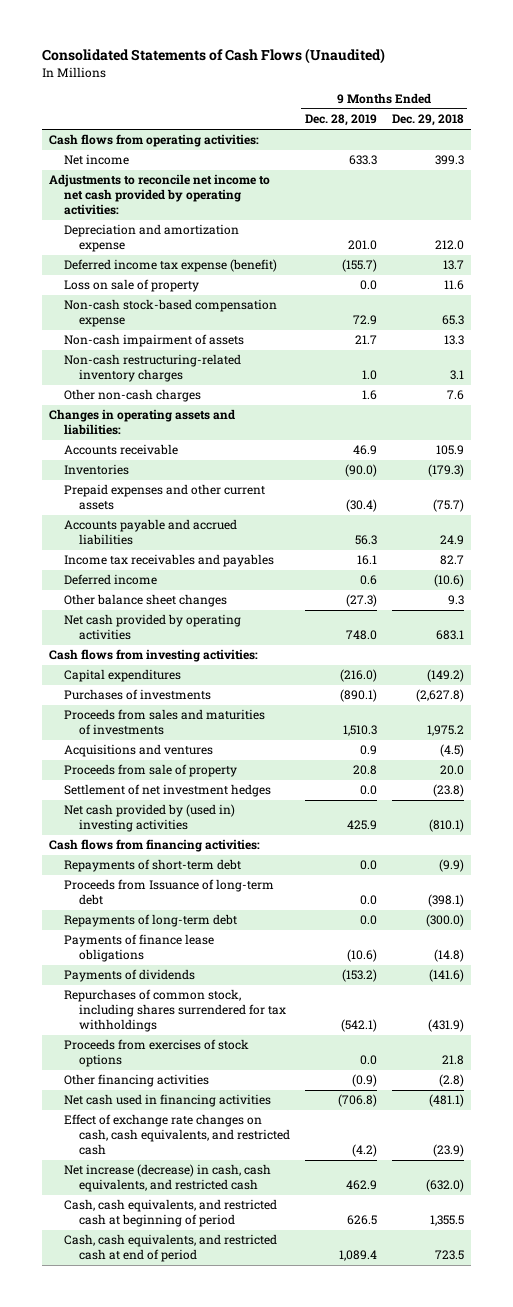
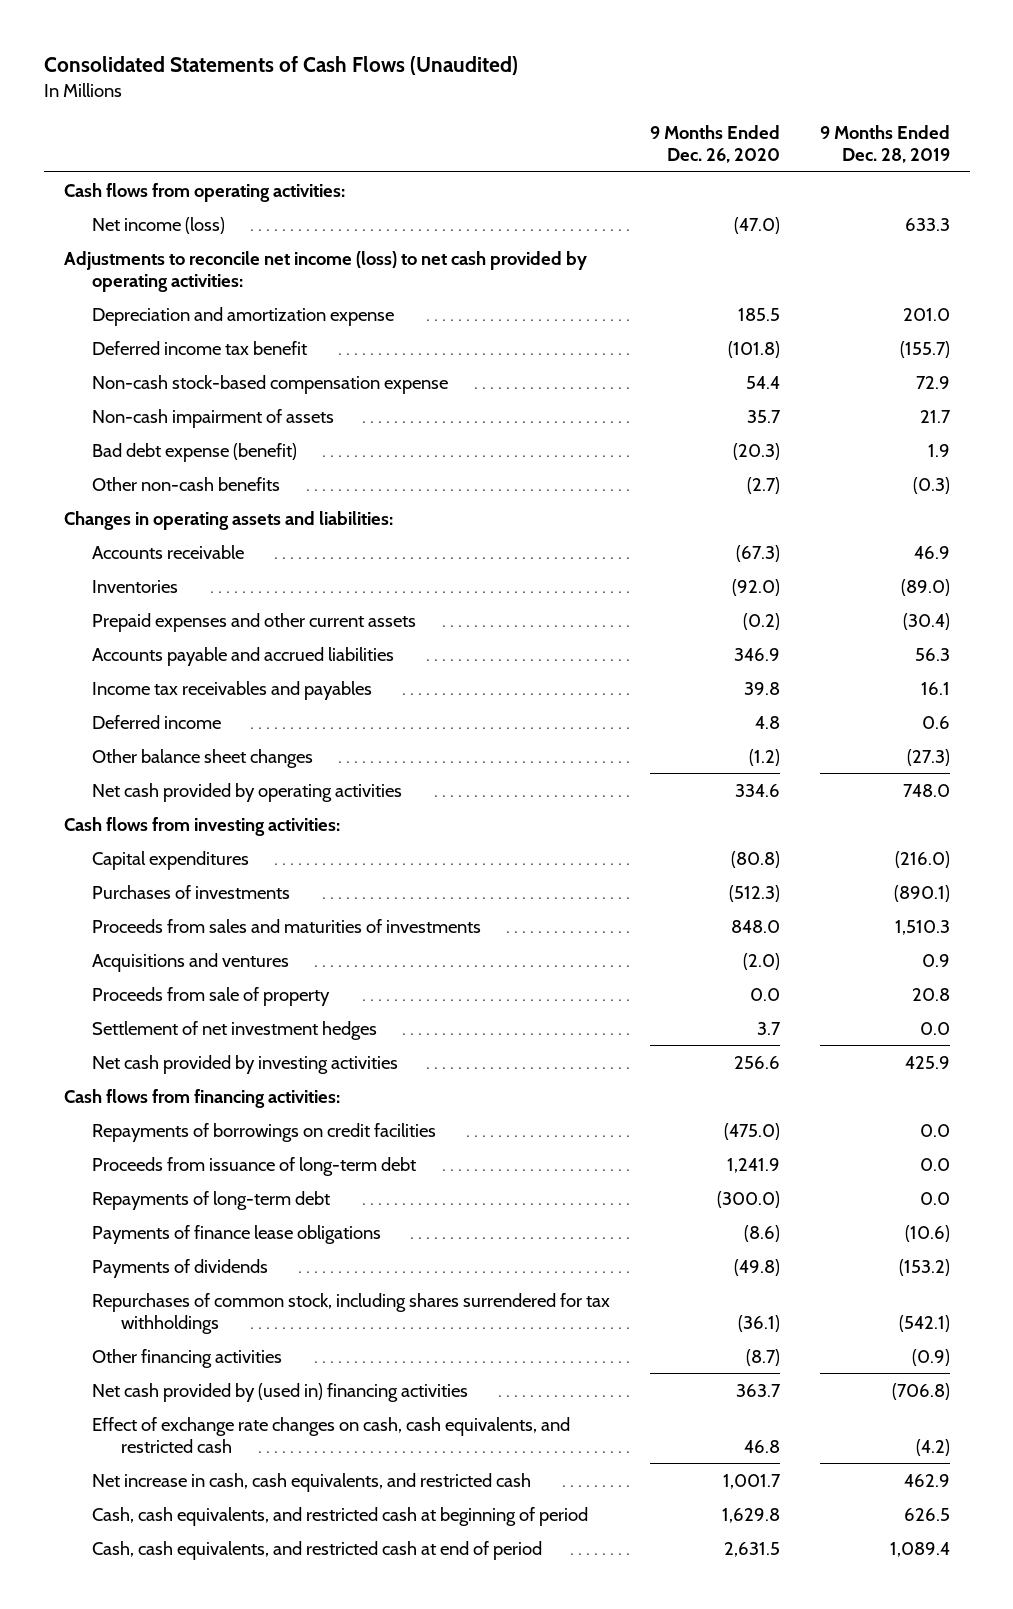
[391,114,464,127] Dec. 29, 2018 -> none
none -> [649,124,780,163] 9 Months Ended Dec. 26, 2020
[63,154,129,166] Net income -> [92,216,226,234] Net income (loss)
[49,174,271,215] Adjustments to reconcile net income to net cash provided by operating activities: -> [63,250,587,292] Adjustments to reconcile net income (loss) to net cash provided by operating activities:
[63,279,199,293] Loss on sale of property -> none
[63,259,277,273] Deferred income tax expense (benefit) -> [92,340,308,355] Deferred income tax benefit
[63,354,241,383] Non-cash restructuring-related inventory charges -> none
none -> [92,442,298,462] Bad debt expense (benefit)
[63,389,201,403] Other non-cash charges -> [92,476,281,491] Other non-cash benefits
[361,390,377,401] 1.6 -> [912,476,950,494] (0.3)
[344,464,377,478] (90.0) -> [900,578,950,596] (89.0)
[63,804,235,833] Net cash provided by (used in) investing activities -> [92,1054,399,1074] Net cash provided by investing activities
[63,859,241,873] Repayments of short-term debt -> [92,1122,437,1142] Repayments of borrowings on credit facilities
[63,879,274,906] Proceeds from Issuance of long-term debt -> [92,1156,417,1176] Proceeds from issuance of long-term debt
[63,1039,249,1068] Proceeds from exercises of stock options -> none
[63,1094,271,1108] Net cash used in financing activities -> [92,1382,469,1402] Net cash provided by (used in) financing activities
[63,1164,271,1193] Net increase (decrease) in cash, cash equivalents, and restricted cash -> [92,1472,532,1492] Net increase in cash, cash equivalents, and restricted cash

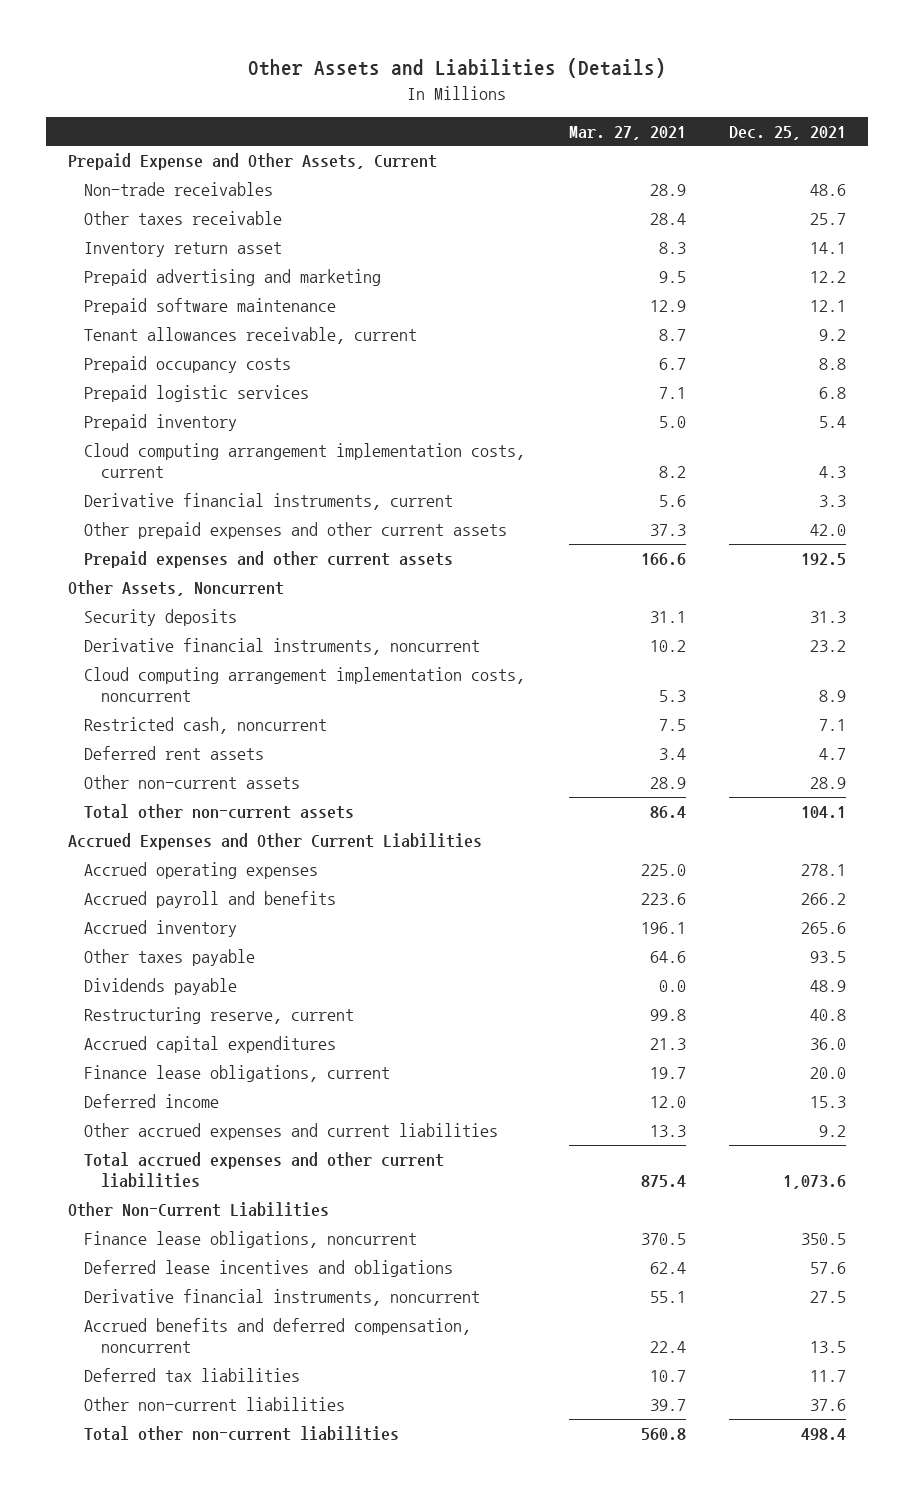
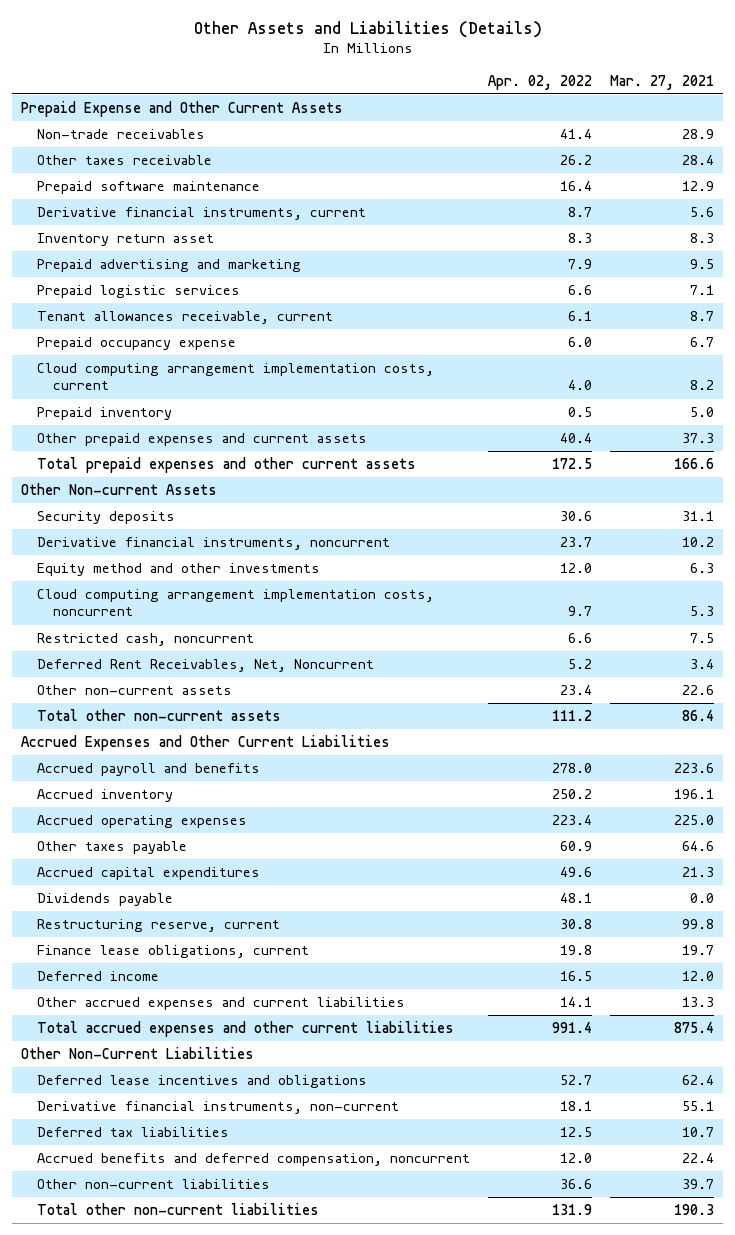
[729,125,847,140] Dec. 25, 2021 -> none
none -> [488,74,593,90] Apr. 02, 2022
[67,153,437,171] Prepaid Expense and Other Assets, Current -> [20,101,343,118] Prepaid Expense and Other Current Assets
[84,298,337,316] Prepaid software maintenance -> [36,181,260,195] Prepaid software maintenance
[84,493,454,511] Derivative financial instruments, current -> [36,207,366,221] Derivative financial instruments, current
[84,356,292,374] Prepaid occupancy costs -> none
[84,327,418,345] Tenant allowances receivable, current -> [36,311,333,325] Tenant allowances receivable, current
none -> [36,337,236,351] Prepaid occupancy expense
[84,414,238,432] Prepaid inventory -> [36,407,172,421] Prepaid inventory
[84,522,508,540] Other prepaid expenses and other current assets -> [36,433,367,447] Other prepaid expenses and current assets
[84,551,454,569] Prepaid expenses and other current assets -> [36,457,416,474] Total prepaid expenses and other current assets
[67,580,284,597] Other Assets, Noncurrent -> [20,483,217,496] Other Non-current Assets
none -> [36,563,320,577] Equity method and other investments
[84,746,265,761] Deferred rent assets -> [36,659,374,673] Deferred Rent Receivables, Net, Noncurrent
[649,777,686,790] 28.9 -> [682,685,715,696] 22.6
[84,862,319,880] Accrued operating expenses -> [36,815,247,829] Accrued operating expenses
[84,1036,337,1054] Accrued capital expenditures -> [36,867,260,881] Accrued capital expenditures
[84,1231,418,1249] Finance lease obligations, noncurrent -> none
[84,1289,481,1307] Derivative financial instruments, noncurrent -> [36,1101,399,1115] Derivative financial instruments, non-current
[84,1318,472,1354] Accrued benefits and deferred compensation, noncurrent -> [36,1153,470,1167] Accrued benefits and deferred compensation, noncurrent
[640,1428,686,1441] 560.8 -> [674,1204,715,1216] 190.3

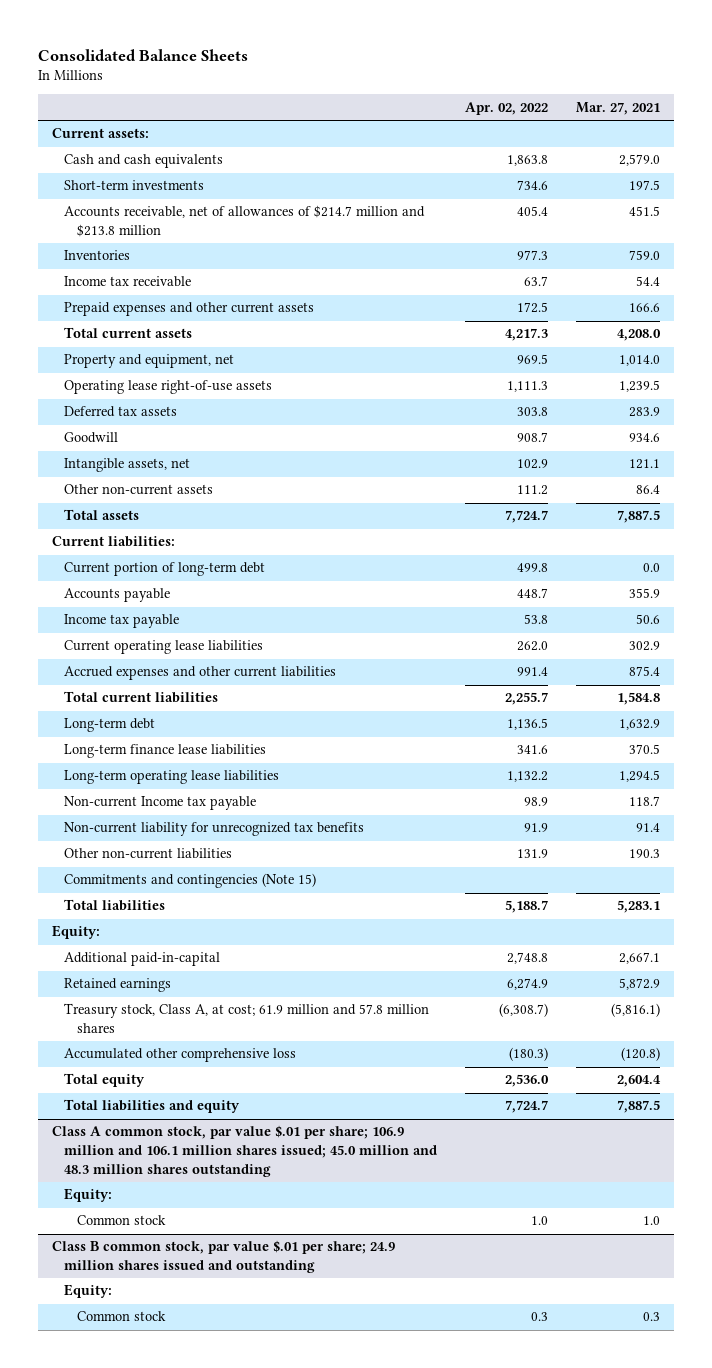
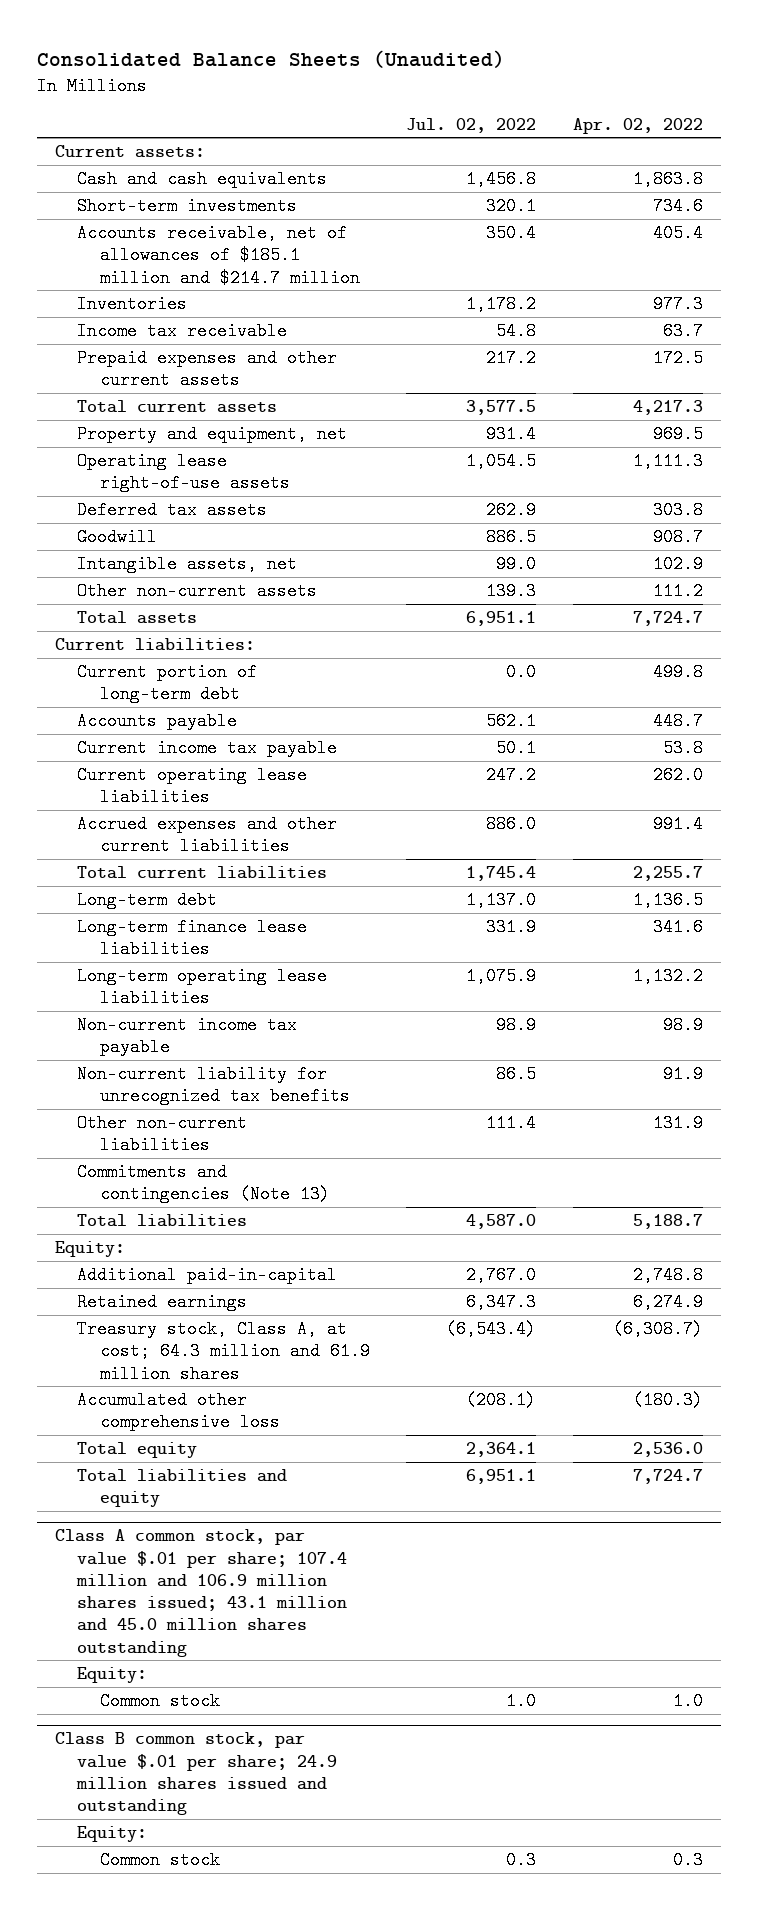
[38,48,249,61] Consolidated Balance Sheets -> [36,50,505,69] Consolidated Balance Sheets (Unaudited)
[575,101,660,115] Mar. 27, 2021 -> none
none -> [406,117,537,133] Jul. 02, 2022
[64,205,426,237] Accounts receivable, net of allowances of $214.7 million and $213.8 million -> [77,224,360,287] Accounts receivable, net of allowances of $185.1 million and $214.7 million
[64,614,180,629] Income tax payable -> [77,739,338,758] Current income tax payable
[64,796,257,811] Non-current Income tax payable -> [77,1016,298,1057] Non-current income tax payable
[64,873,317,889] Commitments and contingencies (Note 15) -> [77,1163,330,1204] Commitments and contingencies (Note 13)
[64,1003,430,1033] Treasury stock, Class A, at cost; 61.9 million and 57.8 million shares -> [77,1320,370,1383] Treasury stock, Class A, at cost; 64.3 million and 61.9 million shares
[51,1125,438,1177] Class A common stock, par value $.01 per share; 106.9 million and 106.1 million shares issued; 45.0 million and 48.3 million shares outstanding -> [55,1529,348,1657] Class A common stock, par value $.01 per share; 107.4 million and 106.9 million shares issued; 43.1 million and 45.0 million shares outstanding

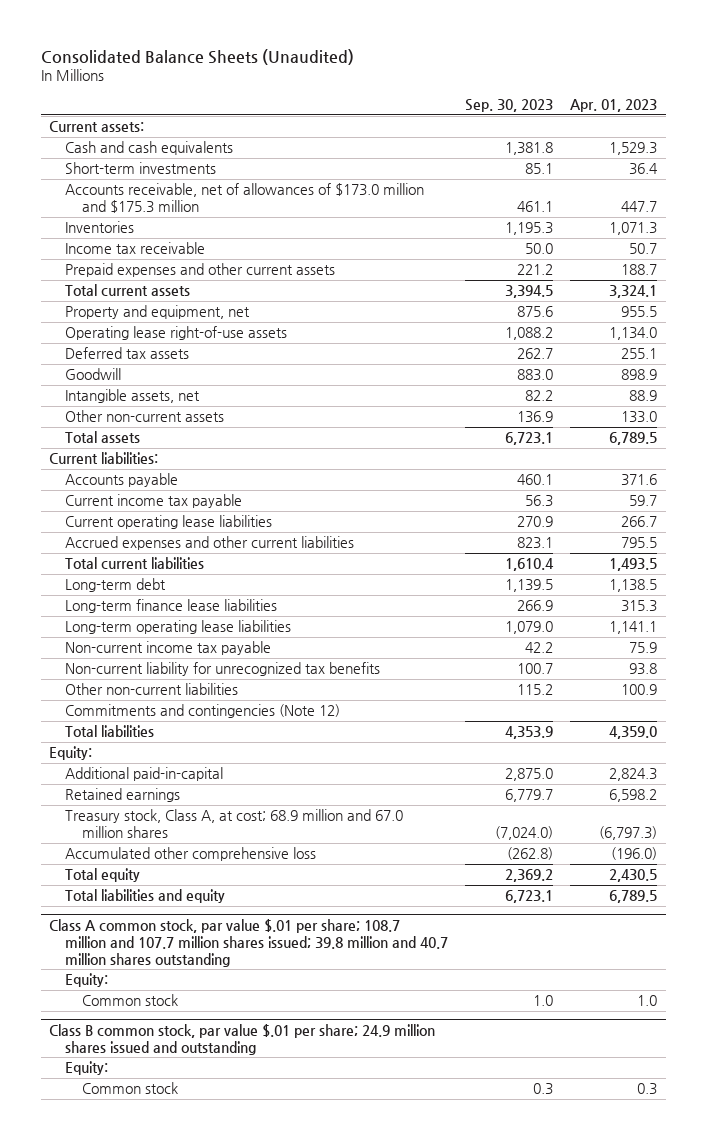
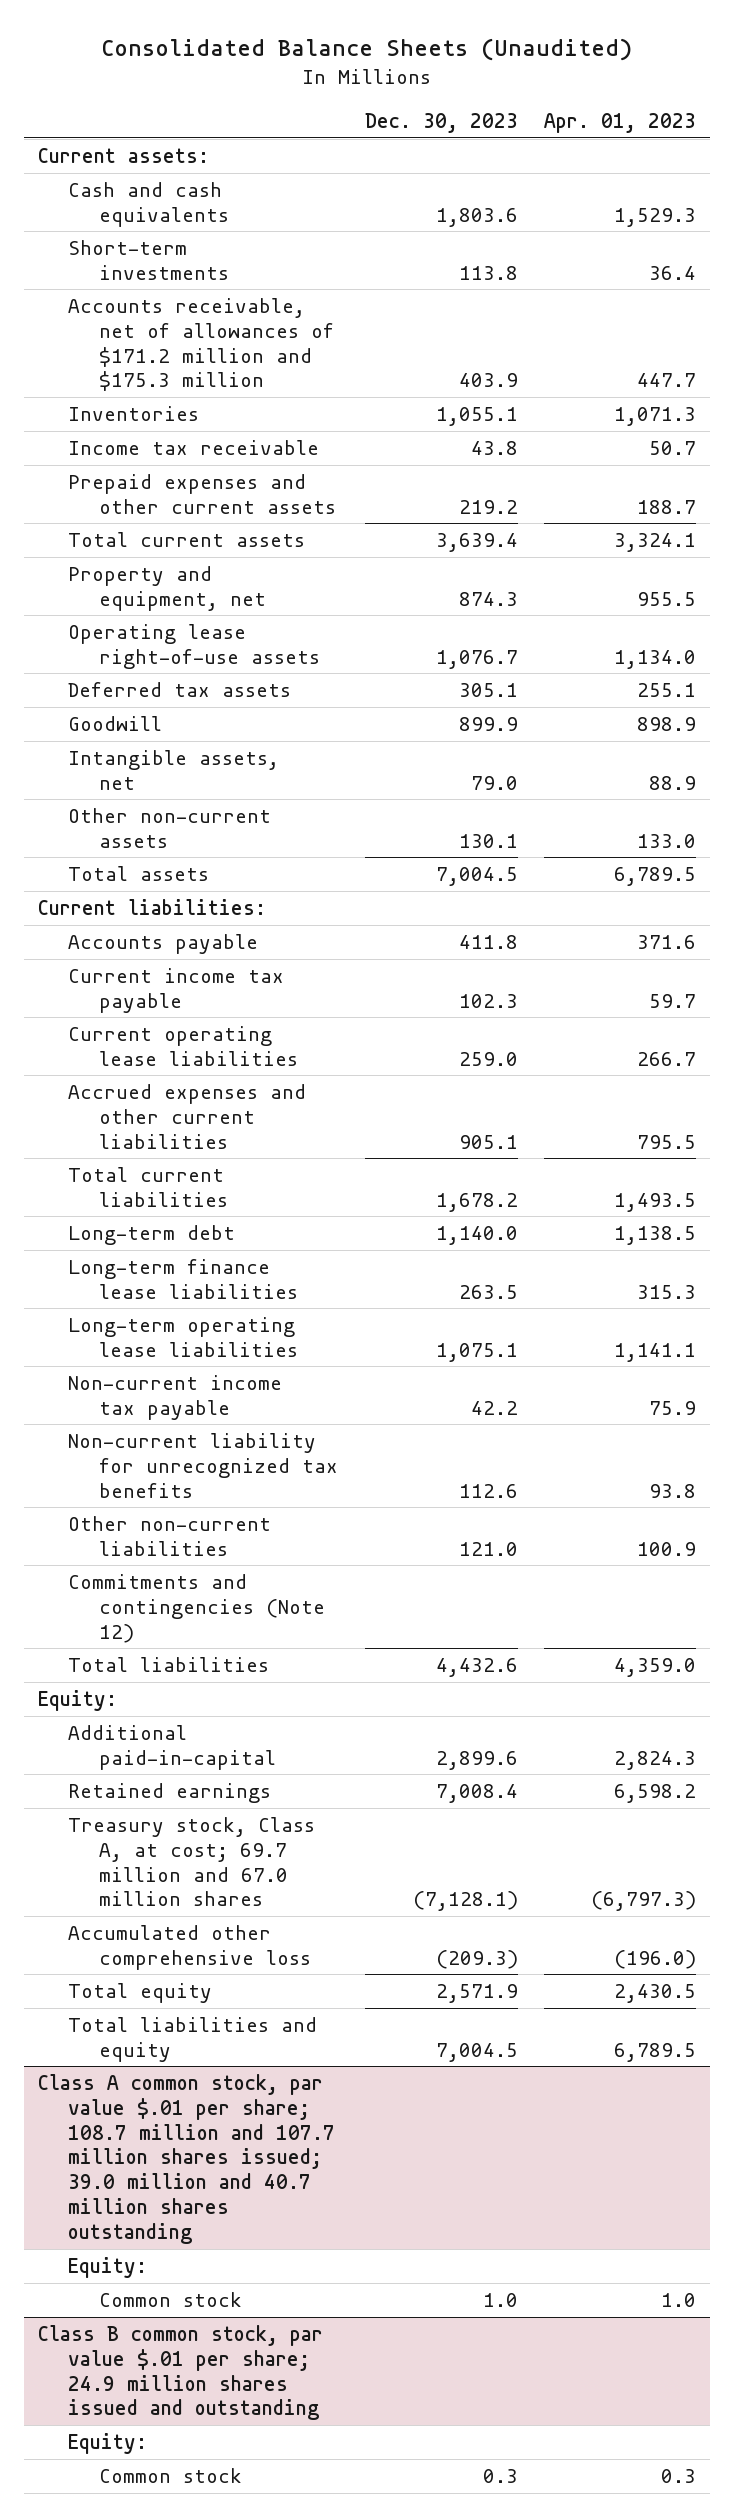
[465,99,554,113] Sep. 30, 2023 -> none
none -> [364,113,518,134] Dec. 30, 2023
[65,183,425,214] Accounts receivable, net of allowances of $173.0 million and $175.3 million -> [68,297,334,392] Accounts receivable, net of allowances of $171.2 million and $175.3 million
[65,809,404,839] Treasury stock, Class A, at cost; 68.9 million and 67.0 million shares -> [68,1816,316,1907] Treasury stock, Class A, at cost; 69.7 million and 67.0 million shares
[49,918,449,967] Class A common stock, par value $.01 per share; 108.7 million and 107.7 million shares issued; 39.8 million and 40.7 million shares outstanding -> [37,2073,336,2244] Class A common stock, par value $.01 per share; 108.7 million and 107.7 million shares issued; 39.0 million and 40.7 million shares outstanding

